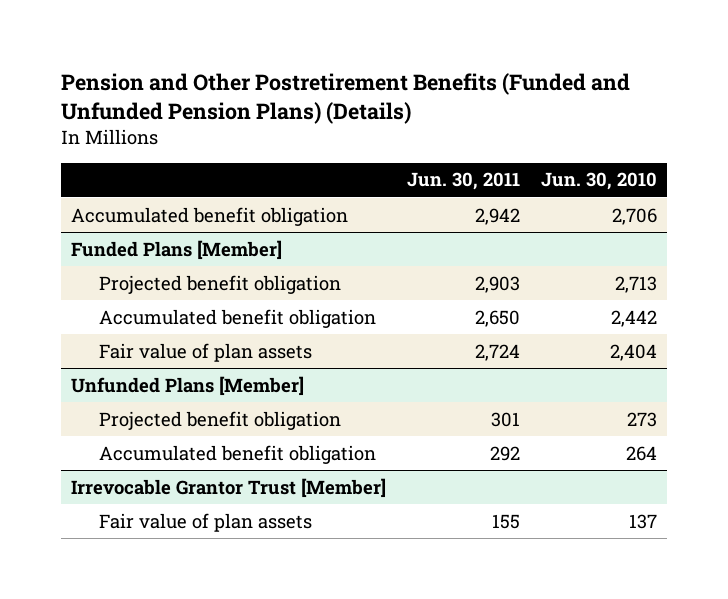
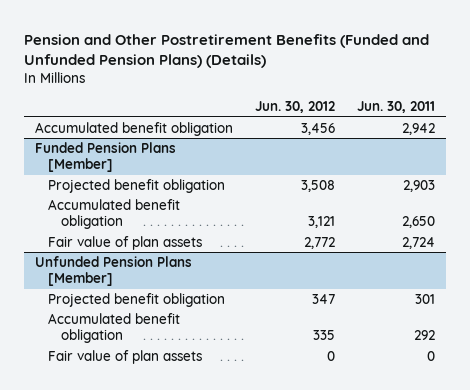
[540,172,657,191] Jun. 30, 2010 -> none
none -> [255,101,336,114] Jun. 30, 2012
[71,239,283,260] Funded Plans [Member] -> [35,141,177,173] Funded Pension Plans [Member]
[71,375,305,396] Unfunded Plans [Member] -> [35,255,193,287] Unfunded Pension Plans [Member]
[71,477,387,498] Irrevocable Grantor Trust [Member] -> none
[492,513,521,529] 155 -> [427,350,436,361] 0

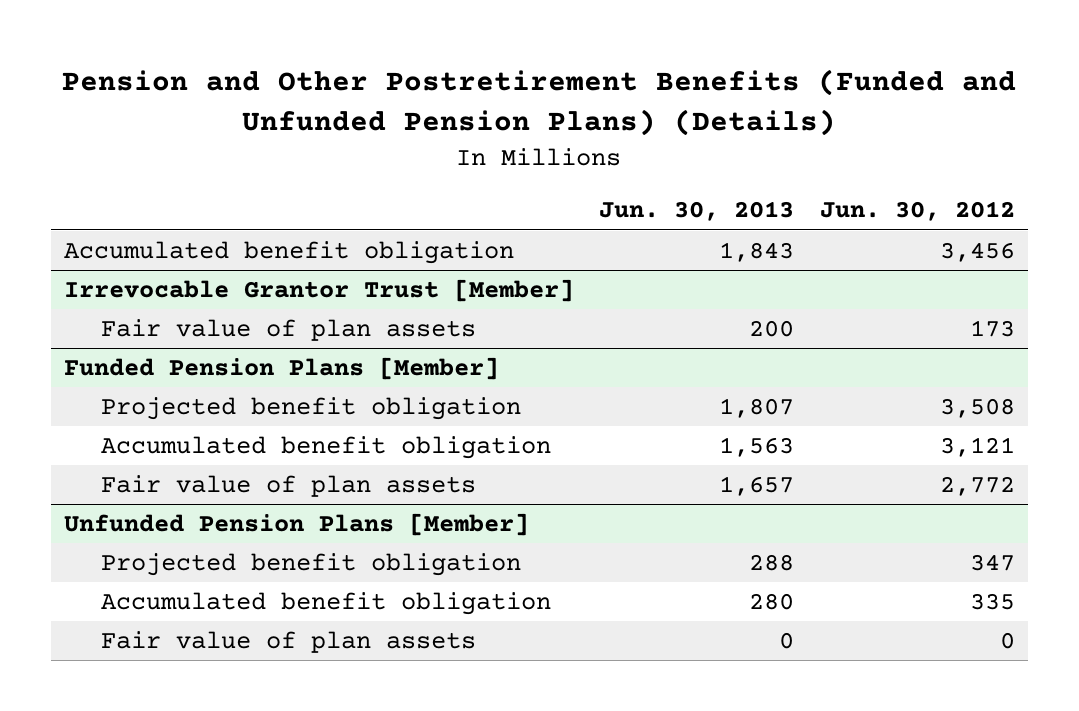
[357,101,436,114] Jun. 30, 2011 -> none
none -> [599,201,795,222] Jun. 30, 2013
none -> [63,279,574,303] Irrevocable Grantor Trust [Member]
none -> [100,319,476,342] Fair value of plan assets

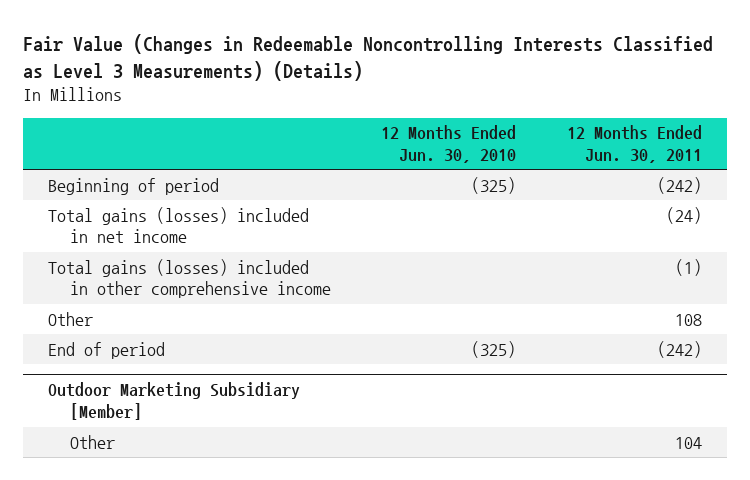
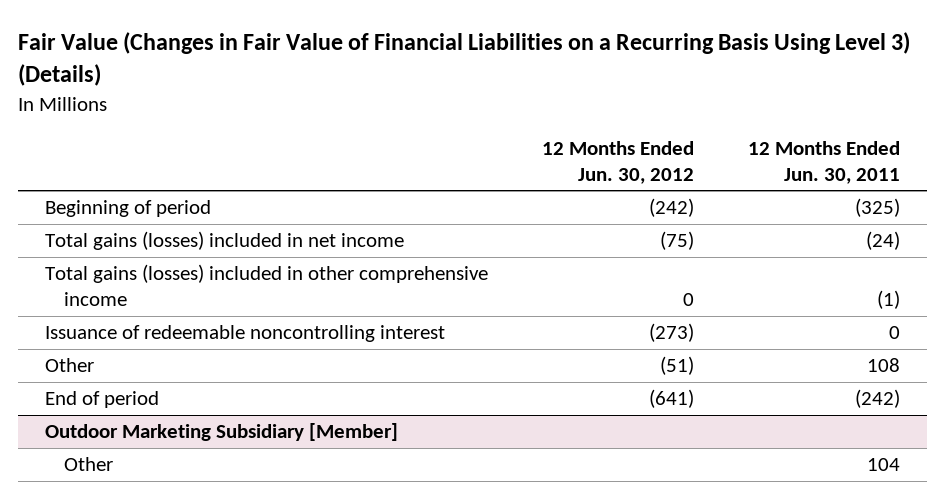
[22,33,713,81] Fair Value (Changes in Redeemable Noncontrolling Interests Classified as Level 3 Measurements) (Details) -> [17,32,910,87] Fair Value (Changes in Fair Value of Financial Liabilities on a Recurring Basis Using Level 3) (Details)
[381,125,517,163] 12 Months Ended Jun. 30, 2010 -> none
none -> [541,140,694,184] 12 Months Ended Jun. 30, 2012
[657,176,703,194] (242) -> [854,198,900,218] (325)
none -> [44,325,445,343] Issuance of redeemable noncontrolling interest

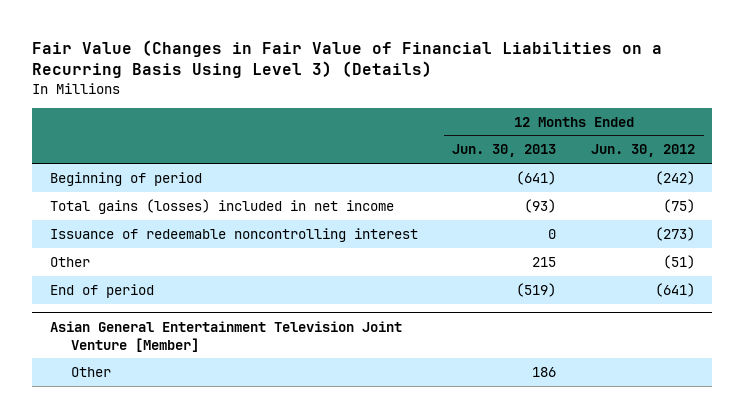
[747,140,900,184] 12 Months Ended Jun. 30, 2011 -> none
none -> [452,144,557,158] Jun. 30, 2013
[44,264,488,307] Total gains (losses) included in other comprehensive income -> none
[44,423,398,442] Outdoor Marketing Subsidiary [Member] -> none
none -> [49,320,402,352] Asian General Entertainment Television Joint Venture [Member]

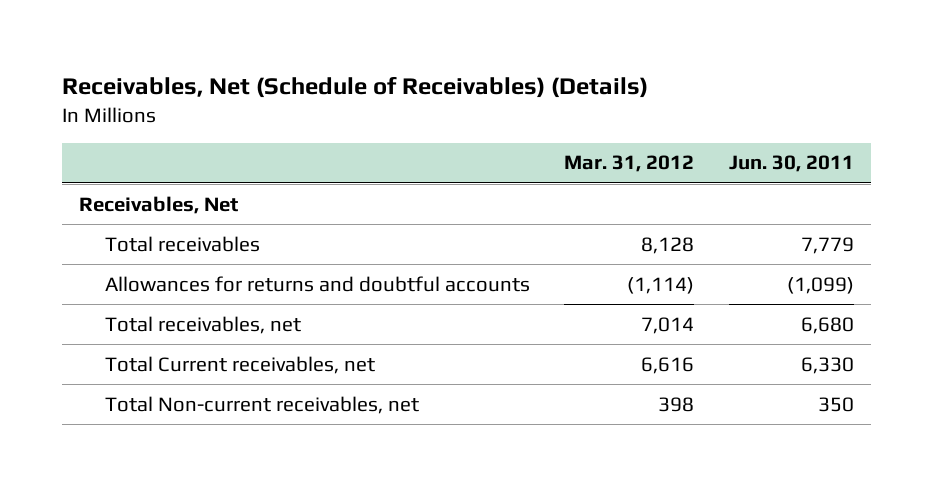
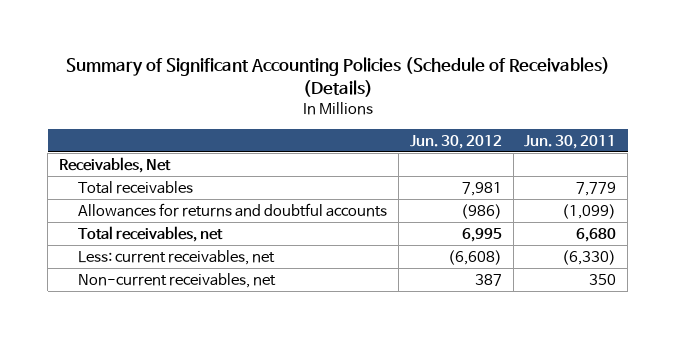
[61,75,648,98] Receivables, Net (Schedule of Receivables) (Details) -> [65,56,610,98] Summary of Significant Accounting Policies (Schedule of Receivables) (Details)
[564,155,695,173] Mar. 31, 2012 -> none
none -> [409,134,502,149] Jun. 30, 2012
[105,355,376,374] Total Current receivables, net -> [77,249,275,265] Less: current receivables, net
[800,356,854,374] 6,330 -> [562,249,617,265] (6,330)
[105,395,420,414] Total Non-current receivables, net -> [77,272,276,288] Non-current receivables, net

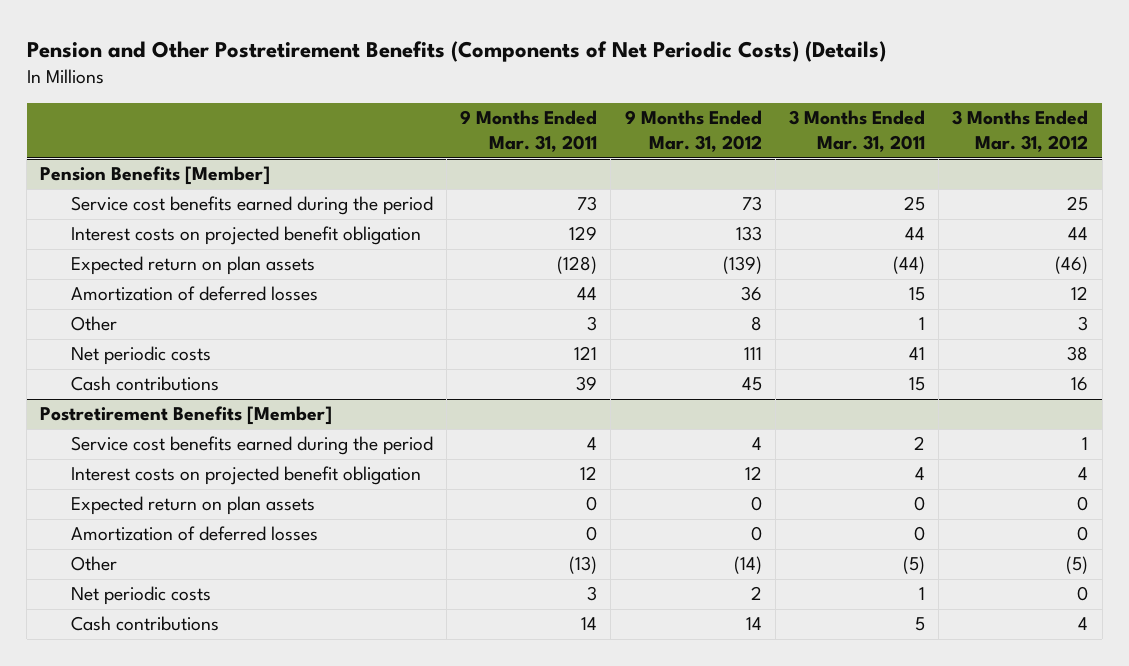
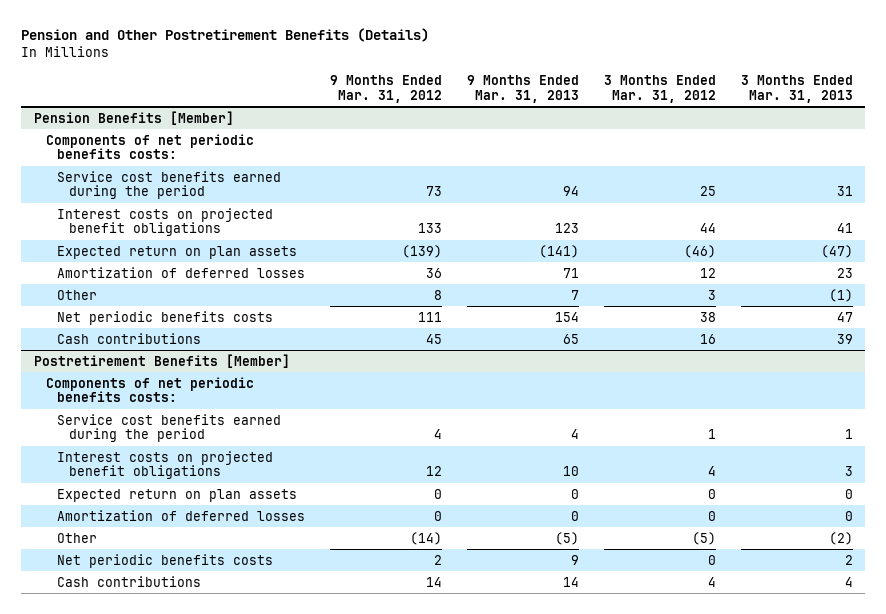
[26,40,886,62] Pension and Other Postretirement Benefits (Components of Net Periodic Costs) (Details) -> [21,28,430,43] Pension and Other Postretirement Benefits (Details)
[460,110,598,153] 9 Months Ended Mar. 31, 2011 -> none
[788,110,925,153] 3 Months Ended Mar. 31, 2011 -> none
none -> [467,74,580,103] 9 Months Ended Mar. 31, 2013
none -> [740,74,853,103] 3 Months Ended Mar. 31, 2013
none -> [45,133,254,160] Components of net periodic benefits costs:
[70,226,421,246] Interest costs on projected benefit obligation -> [57,207,274,237] Interest costs on projected benefit obligations
[70,346,211,366] Net periodic costs -> [57,310,274,325] Net periodic benefits costs
none -> [45,376,254,403] Components of net periodic benefits costs:
[70,466,421,486] Interest costs on projected benefit obligation -> [57,450,274,480] Interest costs on projected benefit obligations
[70,586,211,606] Net periodic costs -> [57,553,274,568] Net periodic benefits costs

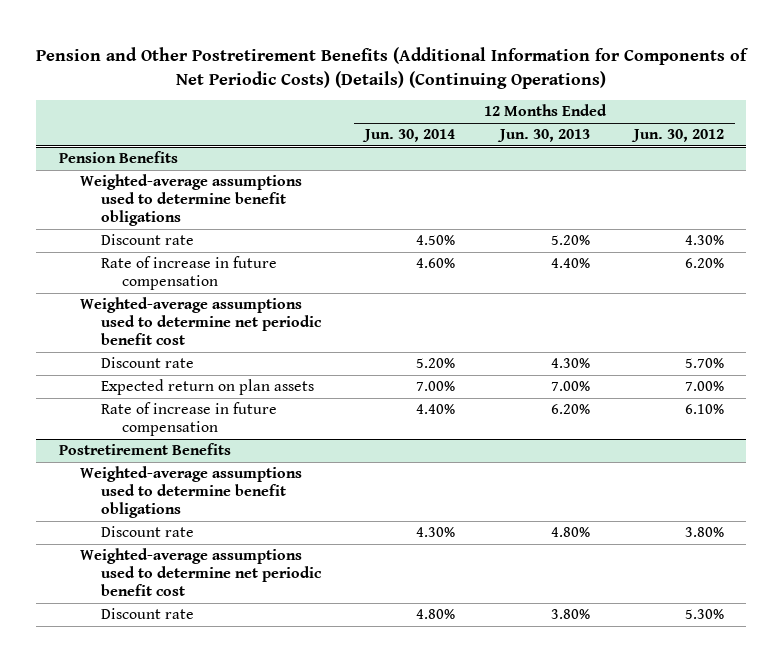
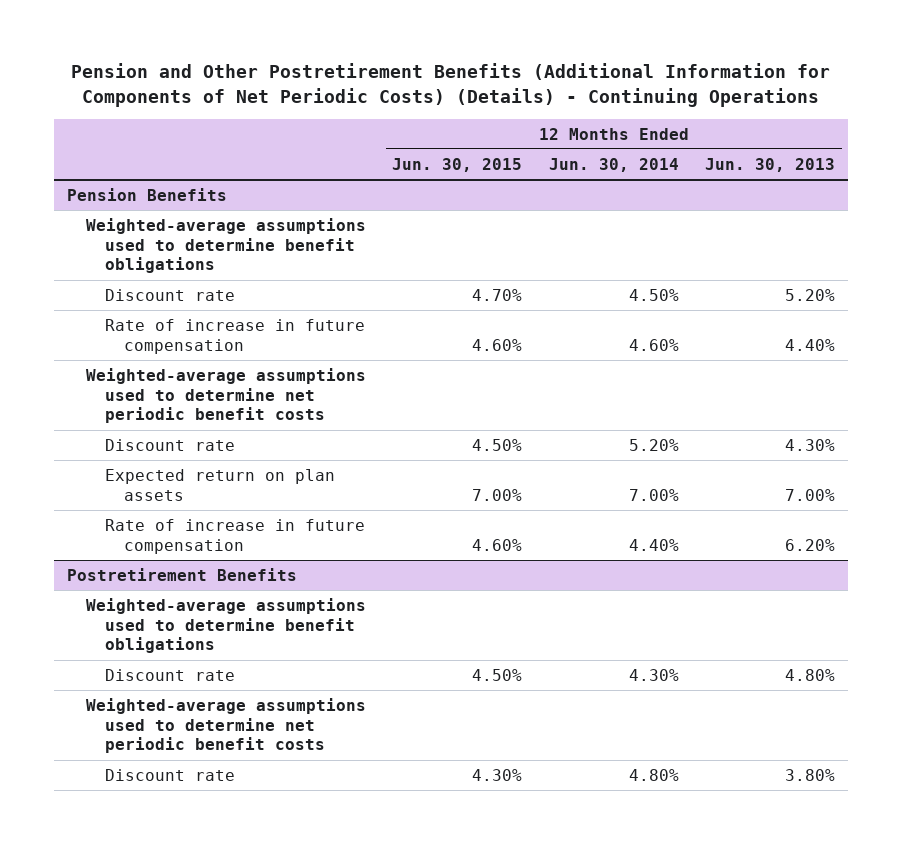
[36,46,750,89] Pension and Other Postretirement Benefits (Additional Information for Components of Net Periodic Costs) (Details) (Continuing Operations) -> [71,63,831,107] Pension and Other Postretirement Benefits (Additional Information for Components of Net Periodic Costs) (Details) - Continuing Operations
[631,129,725,143] Jun. 30, 2012 -> none
none -> [392,157,523,172] Jun. 30, 2015
[79,297,322,346] Weighted-average assumptions used to determine net periodic benefit cost -> [85,368,366,424] Weighted-average assumptions used to determine net periodic benefit costs
[79,548,322,597] Weighted-average assumptions used to determine net periodic benefit cost -> [85,698,366,754] Weighted-average assumptions used to determine net periodic benefit costs

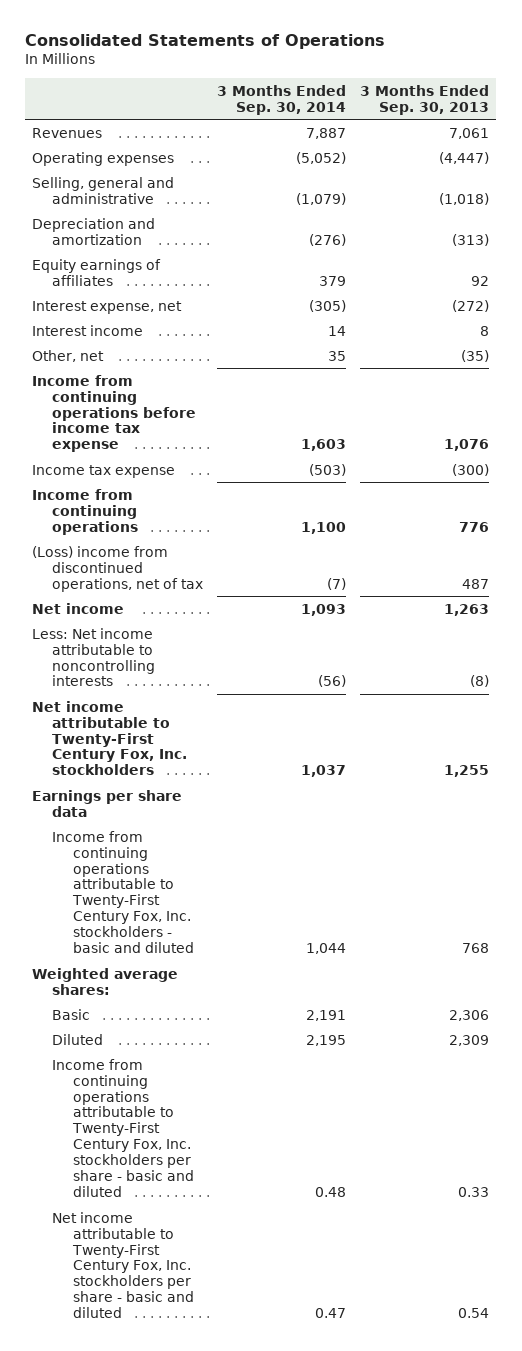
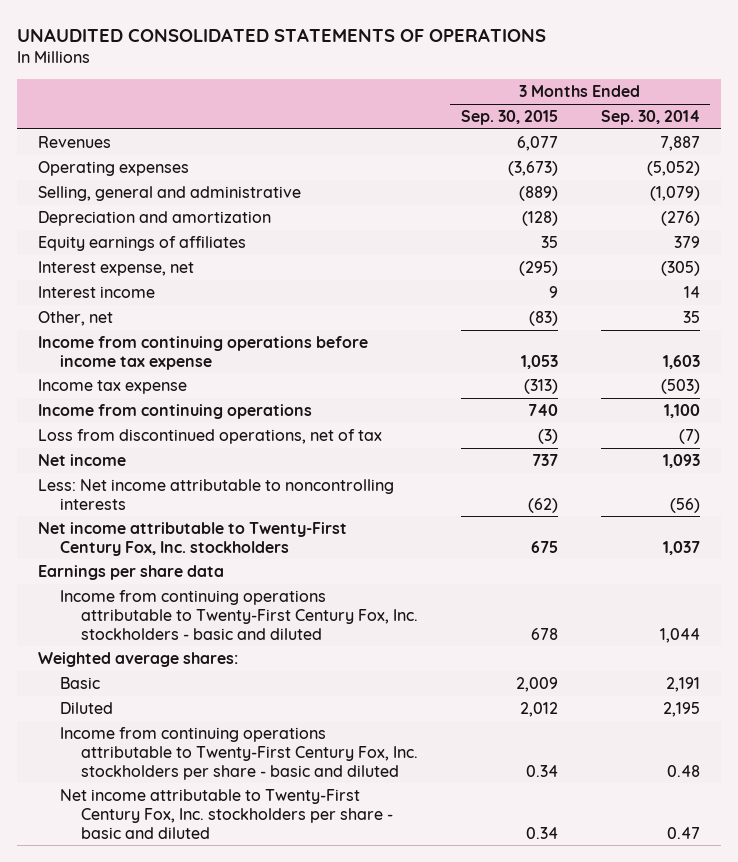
[25,34,386,50] Consolidated Statements of Operations -> [16,27,546,42] UNAUDITED CONSOLIDATED STATEMENTS OF OPERATIONS
[360,84,490,115] 3 Months Ended Sep. 30, 2013 -> none
none -> [460,110,558,126] Sep. 30, 2015
[32,545,204,592] (Loss) income from discontinued operations, net of tax -> [38,428,383,444] Loss from discontinued operations, net of tax

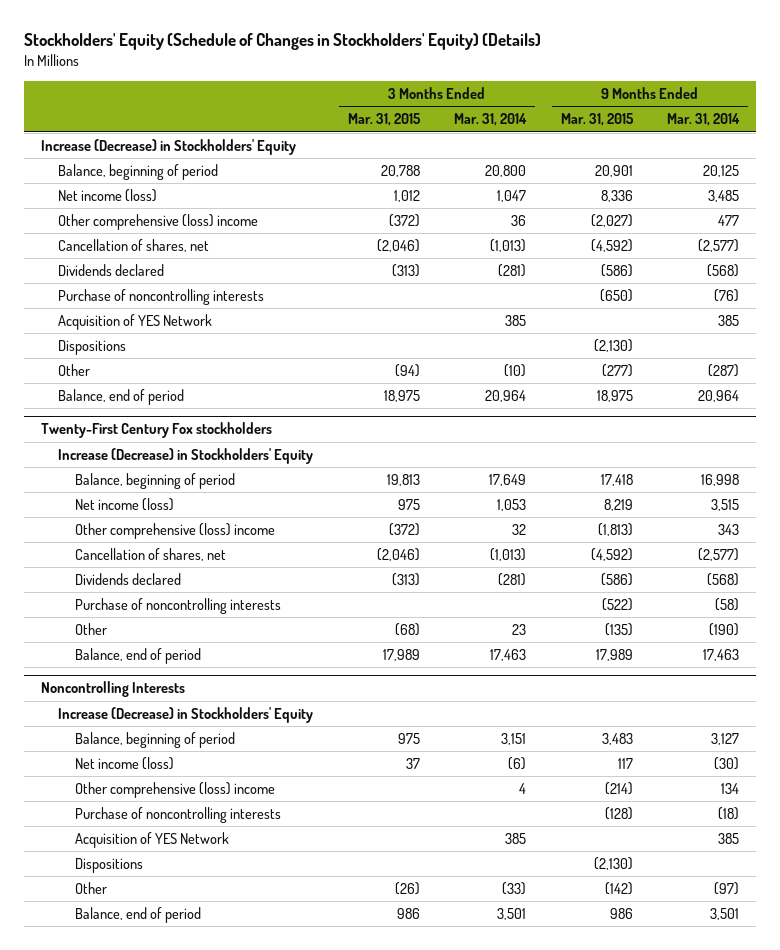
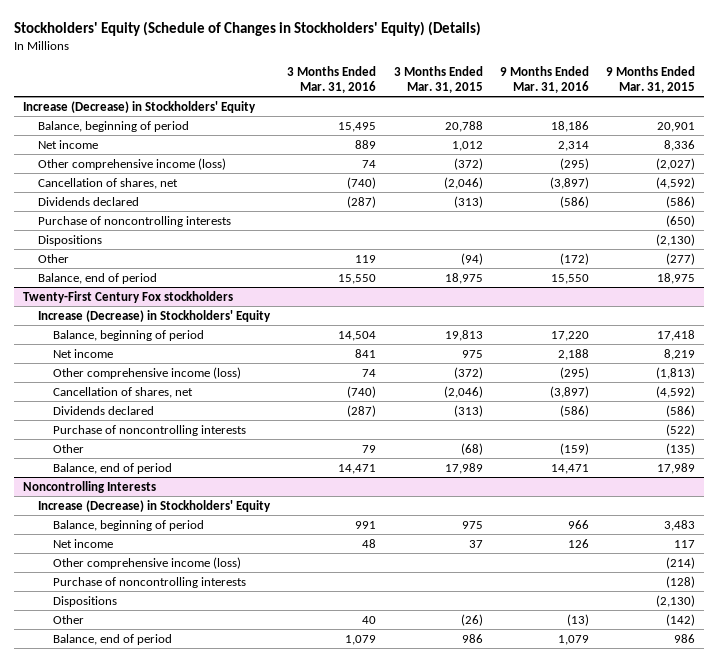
[454,113,528,127] Mar. 31, 2014 -> none
[667,113,741,127] Mar. 31, 2014 -> none
none -> [287,66,377,93] 3 Months Ended Mar. 31, 2016
none -> [499,66,589,93] 9 Months Ended Mar. 31, 2016
[58,189,158,203] Net income (loss) -> [37,139,98,149] Net income
[58,214,259,231] Other comprehensive (loss) income -> [37,157,226,170] Other comprehensive income (loss)
[58,314,213,331] Acquisition of YES Network -> none
[75,498,175,512] Net income (loss) -> [52,348,113,358] Net income
[75,523,276,540] Other comprehensive (loss) income -> [52,366,241,379] Other comprehensive income (loss)
[75,757,175,771] Net income (loss) -> [52,538,113,548] Net income
[75,782,276,799] Other comprehensive (loss) income -> [52,556,241,569] Other comprehensive income (loss)
[75,832,230,849] Acquisition of YES Network -> none

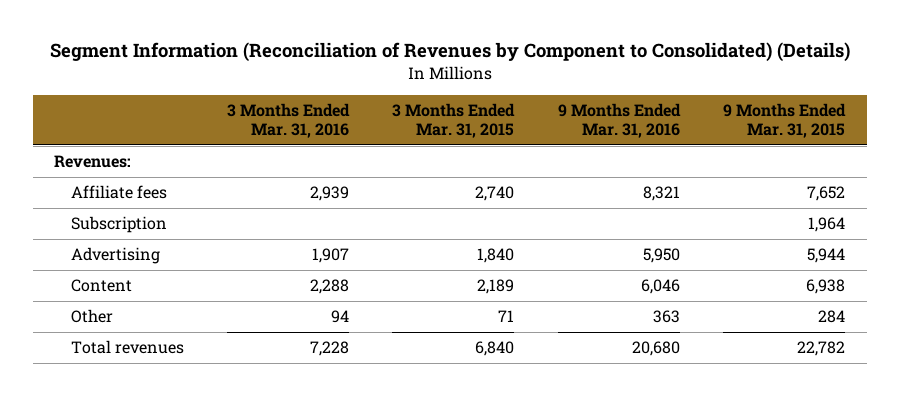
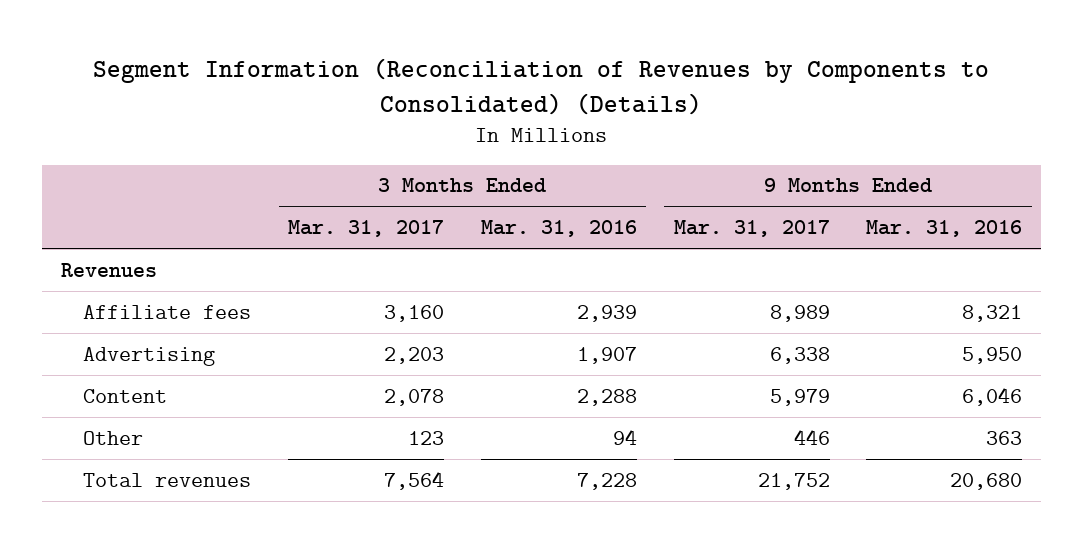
[49,42,850,63] Segment Information (Reconciliation of Revenues by Component to Consolidated) (Details) -> [93,57,990,115] Segment Information (Reconciliation of Revenues by Components to Consolidated) (Details)
[392,102,516,139] 3 Months Ended Mar. 31, 2015 -> none
[722,102,846,139] 9 Months Ended Mar. 31, 2015 -> none
none -> [287,220,444,238] Mar. 31, 2017
none -> [673,220,830,238] Mar. 31, 2017
[54,155,132,169] Revenues: -> [60,262,157,277] Revenues
[70,216,167,234] Subscription -> none

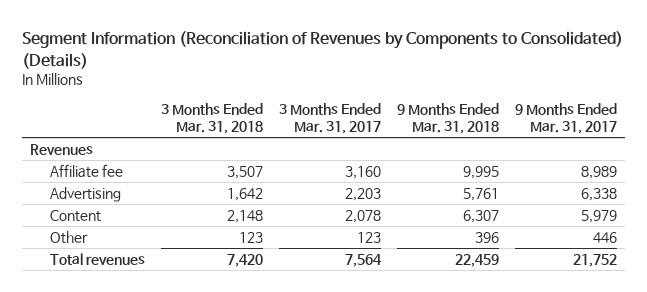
[480,220,637,238] Mar. 31, 2016 -> none
[866,220,1023,238] Mar. 31, 2016 -> none
none -> [160,103,263,135] 3 Months Ended Mar. 31, 2018
none -> [396,103,499,135] 9 Months Ended Mar. 31, 2018
[82,304,251,319] Affiliate fees -> [49,164,123,179] Affiliate fee

